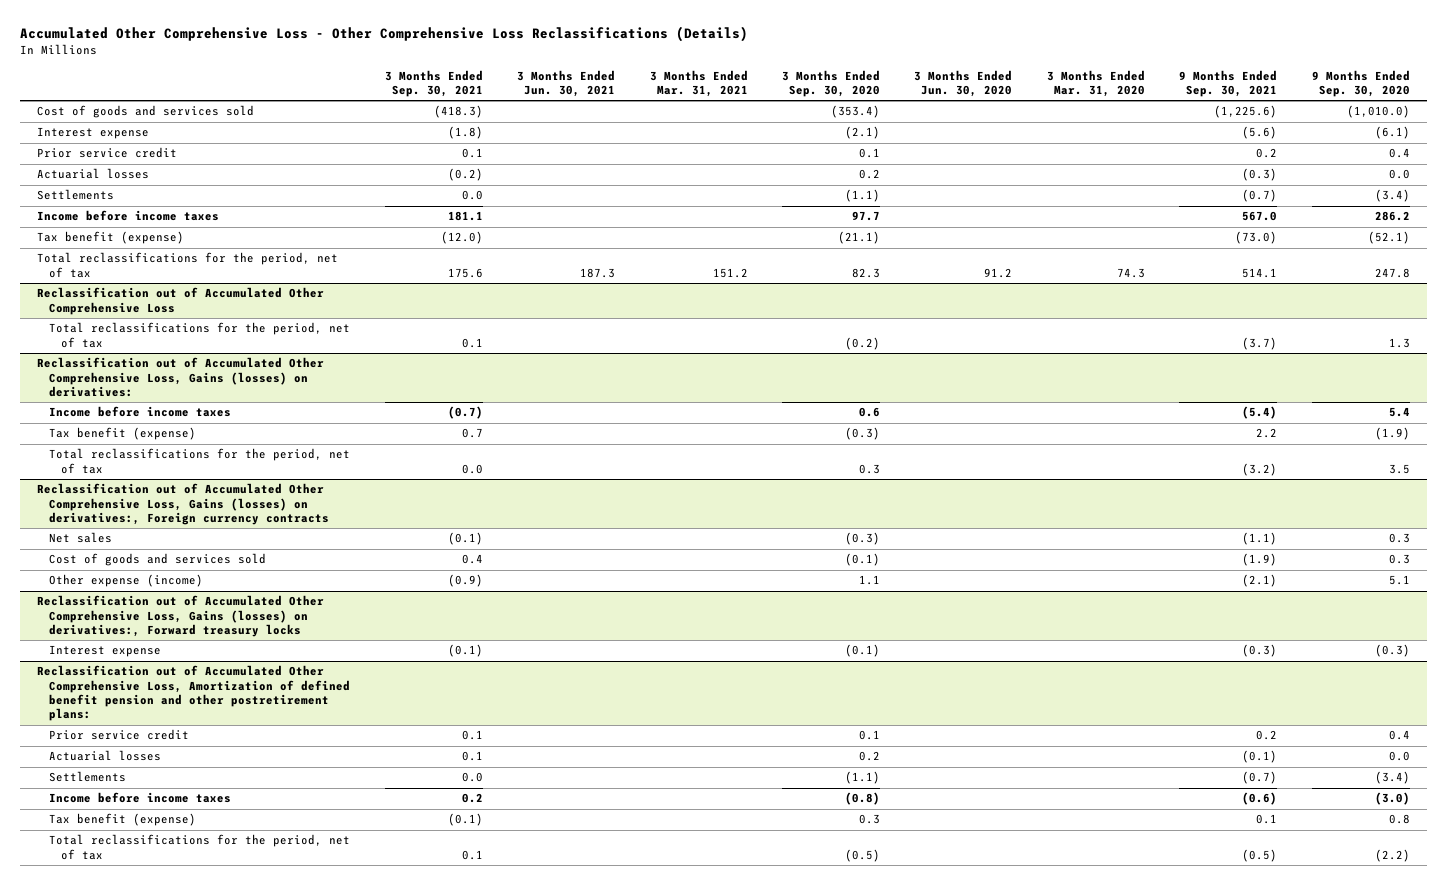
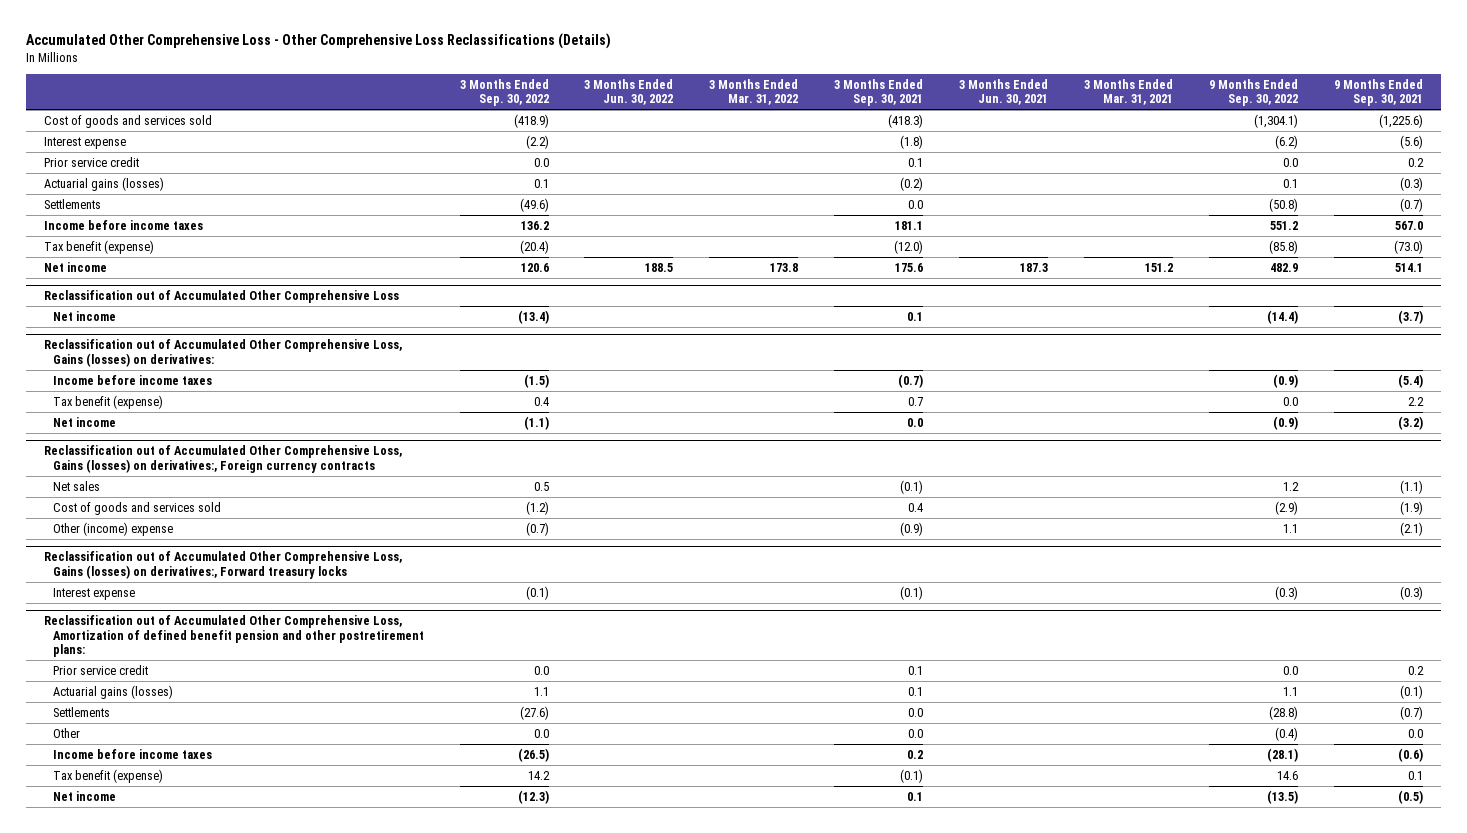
[781,69,880,98] 3 Months Ended Sep. 30, 2020 -> none
[914,69,1013,98] 3 Months Ended Jun. 30, 2020 -> none
[1046,69,1145,98] 3 Months Ended Mar. 31, 2020 -> none
[1311,69,1410,98] 9 Months Ended Sep. 30, 2020 -> none
none -> [459,78,549,107] 3 Months Ended Sep. 30, 2022
none -> [584,78,674,106] 3 Months Ended Jun. 30, 2022
none -> [709,78,799,106] 3 Months Ended Mar. 31, 2022
none -> [1209,78,1299,107] 9 Months Ended Sep. 30, 2022
[37,168,150,180] Actuarial losses -> [43,176,164,191] Actuarial gains (losses)
[37,252,339,278] Total reclassifications for the period, net of tax -> [43,261,107,272] Net income
[49,322,351,348] Total reclassifications for the period, net of tax -> [52,310,116,321] Net income
[49,448,351,474] Total reclassifications for the period, net of tax -> [52,416,116,427] Net income
[49,574,204,588] Other expense (income) -> [52,521,173,536] Other (income) expense
[49,750,162,762] Actuarial losses -> [52,684,173,699] Actuarial gains (losses)
none -> [52,727,80,738] Other
[49,834,351,860] Total reclassifications for the period, net of tax -> [52,790,116,801] Net income

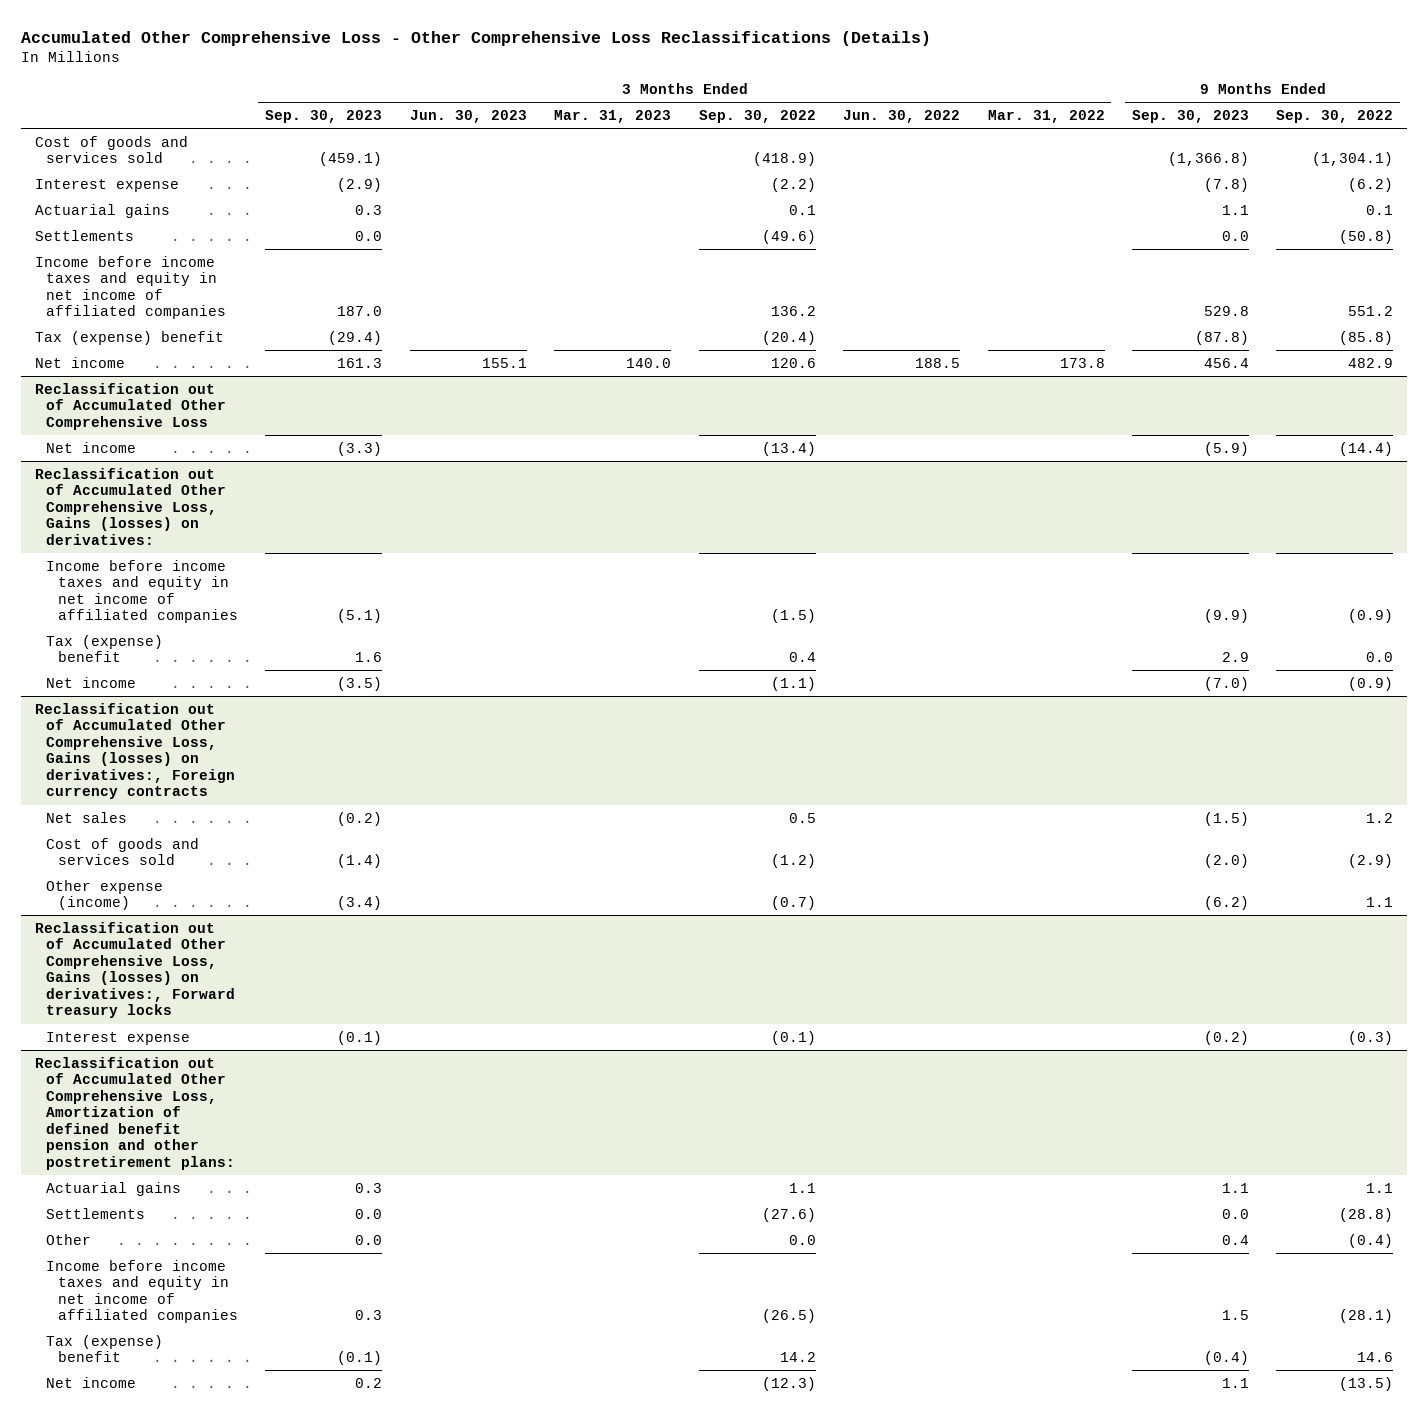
[834,78,924,107] 3 Months Ended Sep. 30, 2021 -> none
[959,78,1049,106] 3 Months Ended Jun. 30, 2021 -> none
[1084,78,1174,106] 3 Months Ended Mar. 31, 2021 -> none
[1333,78,1423,107] 9 Months Ended Sep. 30, 2021 -> none
none -> [265,109,383,123] Sep. 30, 2023
none -> [409,109,527,123] Jun. 30, 2023
none -> [554,109,672,123] Mar. 31, 2023
none -> [1132,109,1250,123] Sep. 30, 2023
[43,156,139,167] Prior service credit -> none
[43,176,164,191] Actuarial gains (losses) -> [34,203,170,218] Actuarial gains
[43,219,203,230] Income before income taxes -> [34,255,227,320] Income before income taxes and equity in net income of affiliated companies
[43,239,154,254] Tax benefit (expense) -> [34,330,224,345] Tax (expense) benefit
[52,374,212,385] Income before income taxes -> [46,559,238,624] Income before income taxes and equity in net income of affiliated companies
[52,394,163,409] Tax benefit (expense) -> [46,634,164,663] Tax (expense) benefit
[52,521,173,536] Other (income) expense -> [46,879,164,911] Other expense (income)
[52,664,148,675] Prior service credit -> none
[52,684,173,699] Actuarial gains (losses) -> [46,1181,182,1196] Actuarial gains
[52,748,212,759] Income before income taxes -> [46,1259,238,1324] Income before income taxes and equity in net income of affiliated companies
[52,768,163,783] Tax benefit (expense) -> [46,1334,164,1363] Tax (expense) benefit

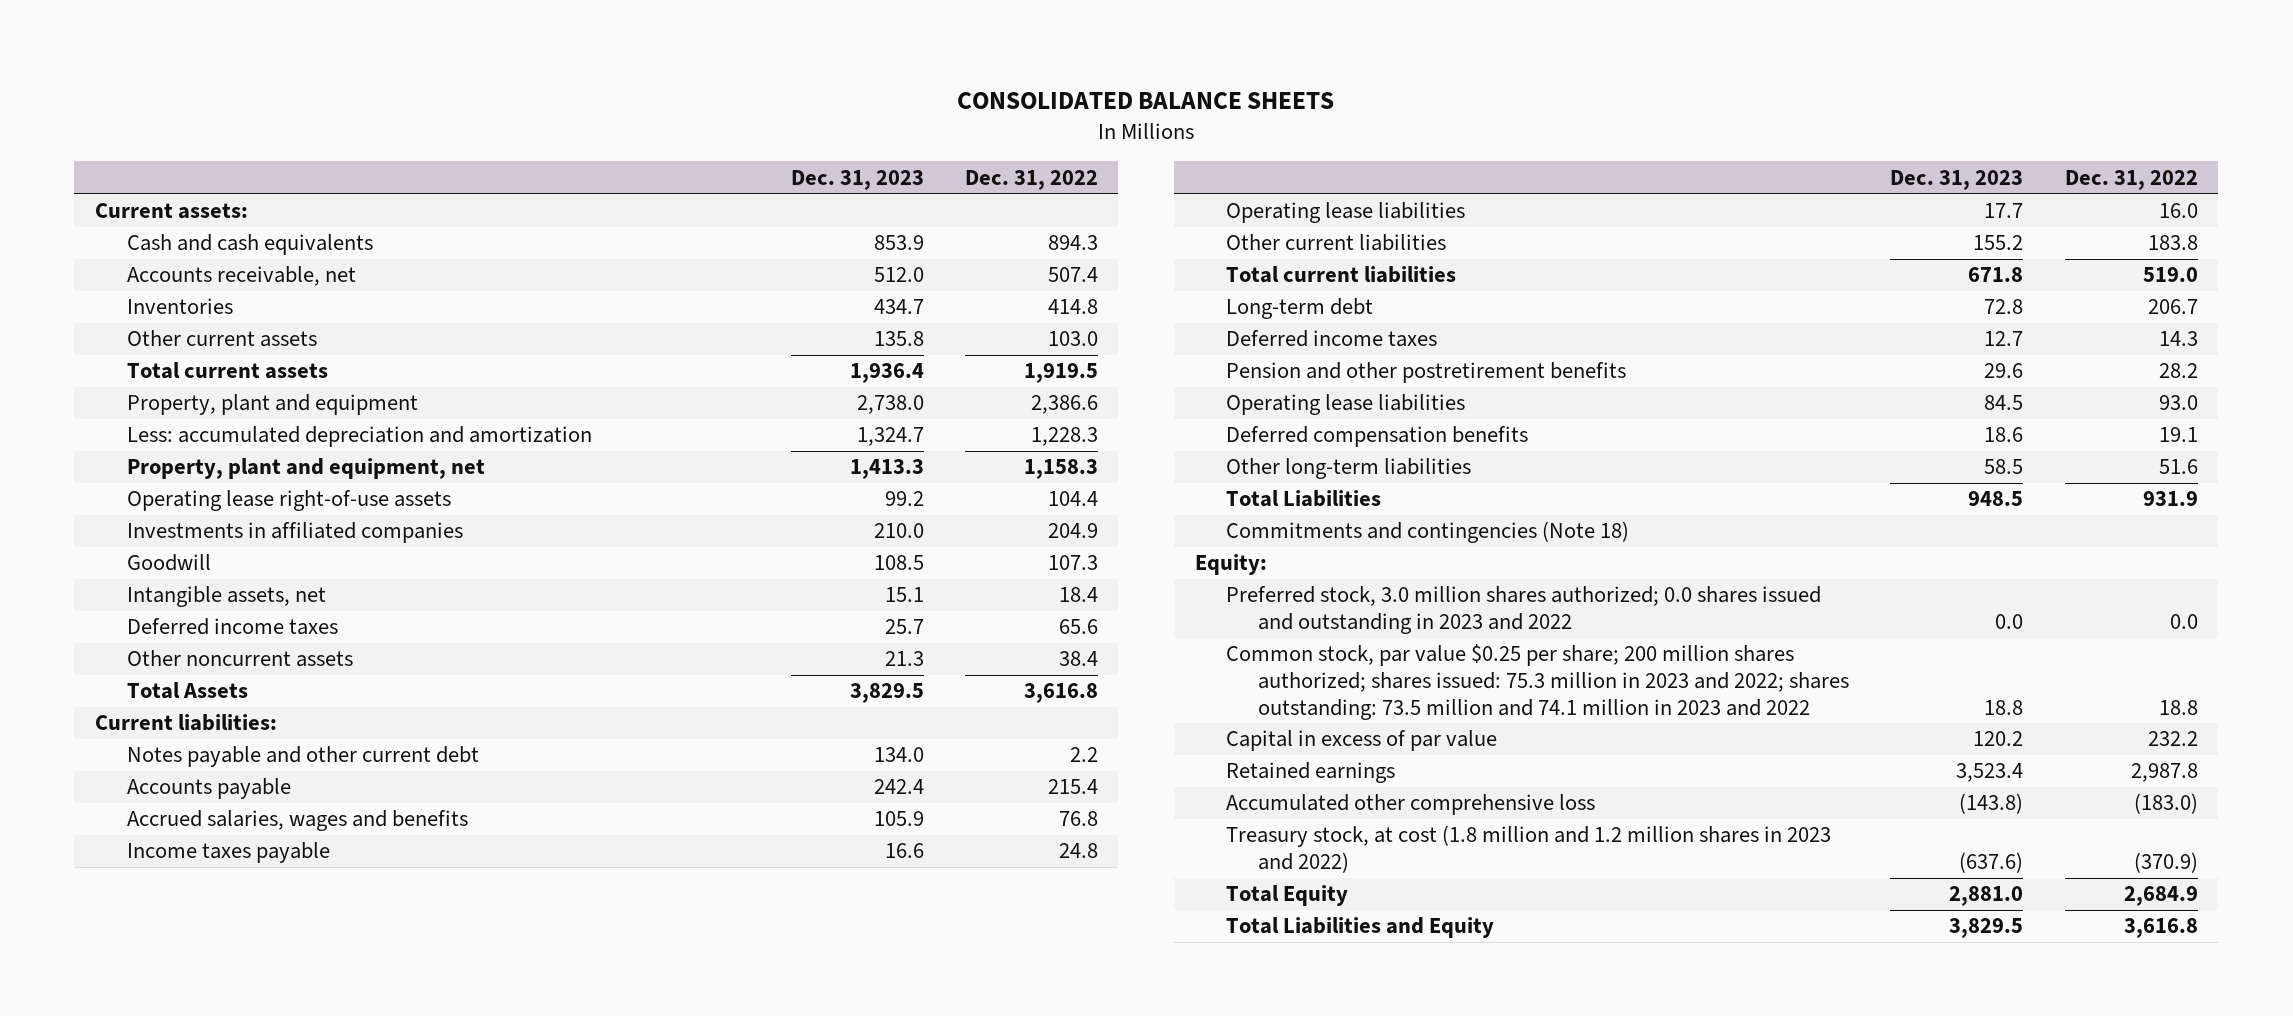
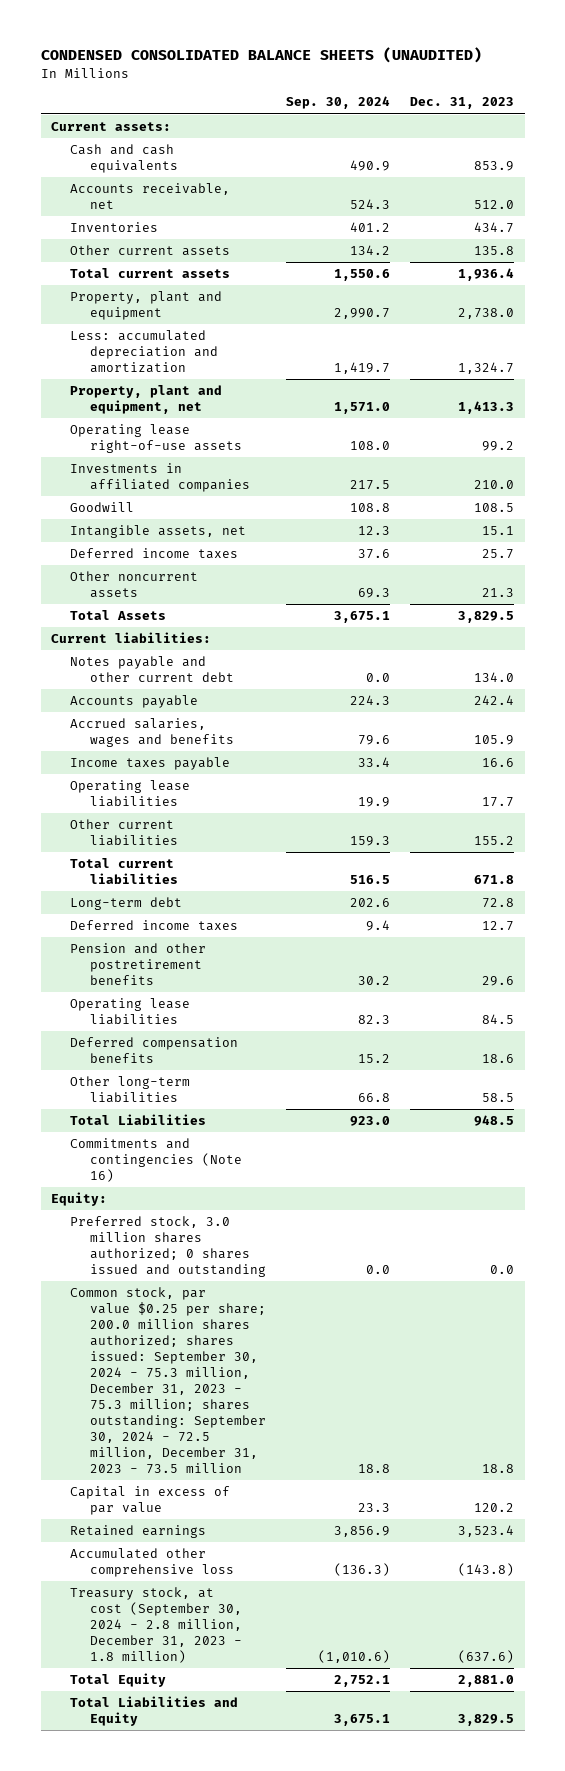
[957,91,1335,109] CONSOLIDATED BALANCE SHEETS -> [40,47,482,64] CONDENSED CONSOLIDATED BALANCE SHEETS (UNAUDITED)
[964,169,1098,190] Dec. 31, 2022 -> none
none -> [286,96,391,110] Sep. 30, 2024
[1226,521,1630,544] Commitments and contingencies (Note 18) -> [70,1138,242,1183] Commitments and contingencies (Note 16)
[1226,586,1822,635] Preferred stock, 3.0 million shares authorized; 0.0 shares issued and outstanding in 2023 and 2022 -> [70,1216,266,1278] Preferred stock, 3.0 million shares authorized; 0 shares issued and outstanding
[1226,644,1850,720] Common stock, par value $0.25 per share; 200 million shares authorized; shares issued: 75.3 million in 2023 and 2022; shares outstanding: 73.5 million and 74.1 million in 2023 and 2022 -> [70,1287,266,1474] Common stock, par value $0.25 per share; 200.0 million shares authorized; shares issued: September 30, 2024 - 75.3 million, December 31, 2023 - 75.3 million; shares outstanding: September 30, 2024 - 72.5 million, December 31, 2023 - 73.5 million
[1226,825,1832,874] Treasury stock, at cost (1.8 million and 1.2 million shares in 2023 and 2022) -> [70,1587,242,1664] Treasury stock, at cost (September 30, 2024 - 2.8 million, December 31, 2023 - 1.8 million)

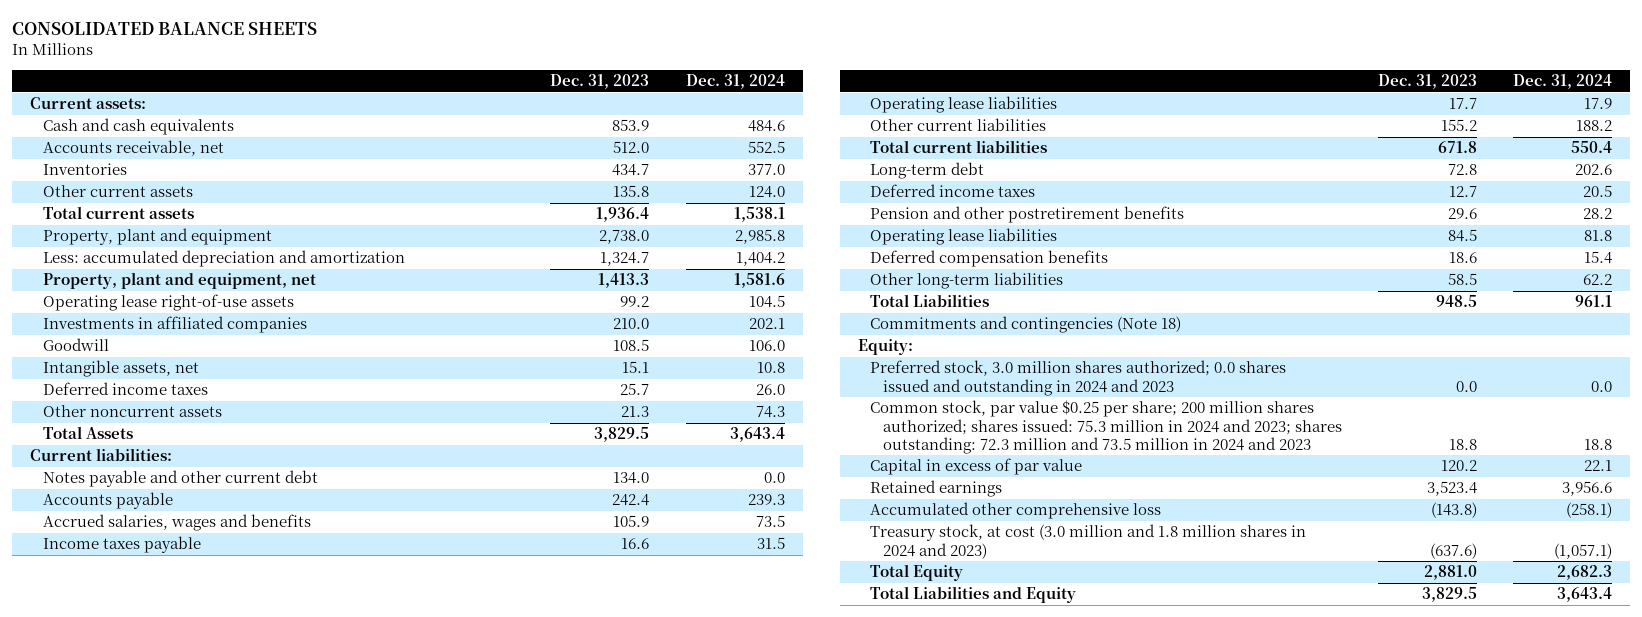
[40,47,482,64] CONDENSED CONSOLIDATED BALANCE SHEETS (UNAUDITED) -> [12,22,318,36] CONSOLIDATED BALANCE SHEETS
[286,96,391,110] Sep. 30, 2024 -> none
none -> [685,74,785,90] Dec. 31, 2024
[70,1138,242,1183] Commitments and contingencies (Note 16) -> [870,316,1182,334] Commitments and contingencies (Note 18)
[70,1216,266,1278] Preferred stock, 3.0 million shares authorized; 0 shares issued and outstanding -> [870,360,1287,396] Preferred stock, 3.0 million shares authorized; 0.0 shares issued and outstanding in 2024 and 2023
[70,1287,266,1474] Common stock, par value $0.25 per share; 200.0 million shares authorized; shares issued: September 30, 2024 - 75.3 million, December 31, 2023 - 75.3 million; shares outstanding: September 30, 2024 - 72.5 million, December 31, 2023 - 73.5 million -> [870,400,1342,454] Common stock, par value $0.25 per share; 200 million shares authorized; shares issued: 75.3 million in 2024 and 2023; shares outstanding: 72.3 million and 73.5 million in 2024 and 2023
[70,1587,242,1664] Treasury stock, at cost (September 30, 2024 - 2.8 million, December 31, 2023 - 1.8 million) -> [870,524,1307,559] Treasury stock, at cost (3.0 million and 1.8 million shares in 2024 and 2023)

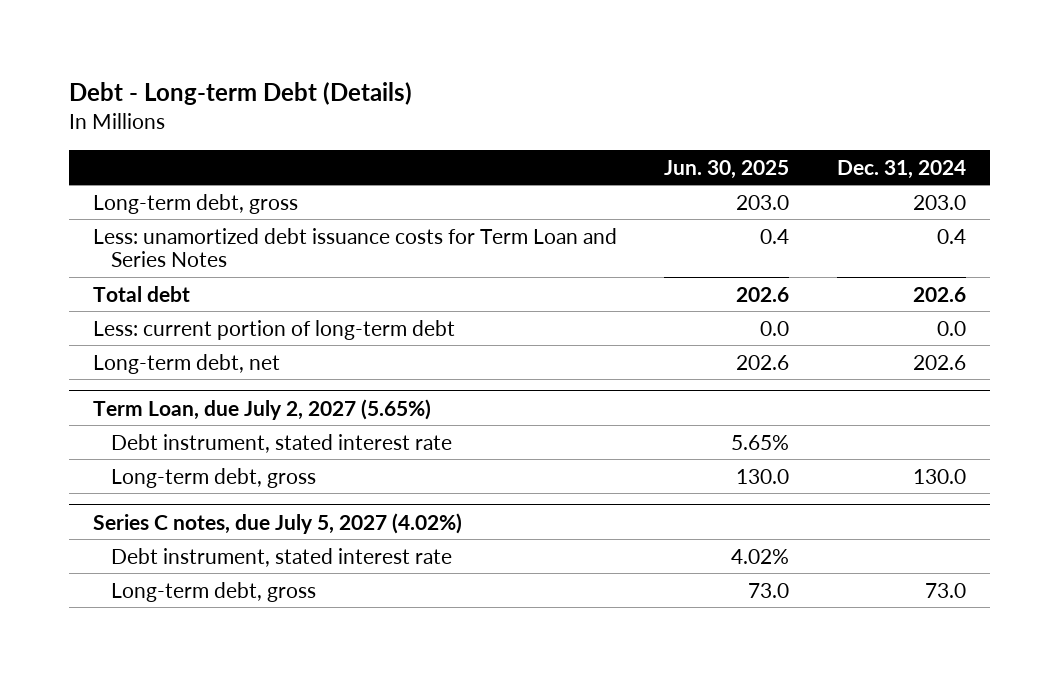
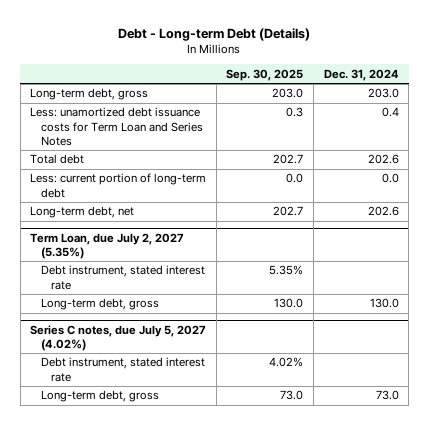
[664,159,790,179] Jun. 30, 2025 -> none
none -> [226,68,304,81] Sep. 30, 2025
[93,398,432,420] Term Loan, due July 2, 2027 (5.65%) -> [30,232,185,259] Term Loan, due July 2, 2027 (5.35%)

